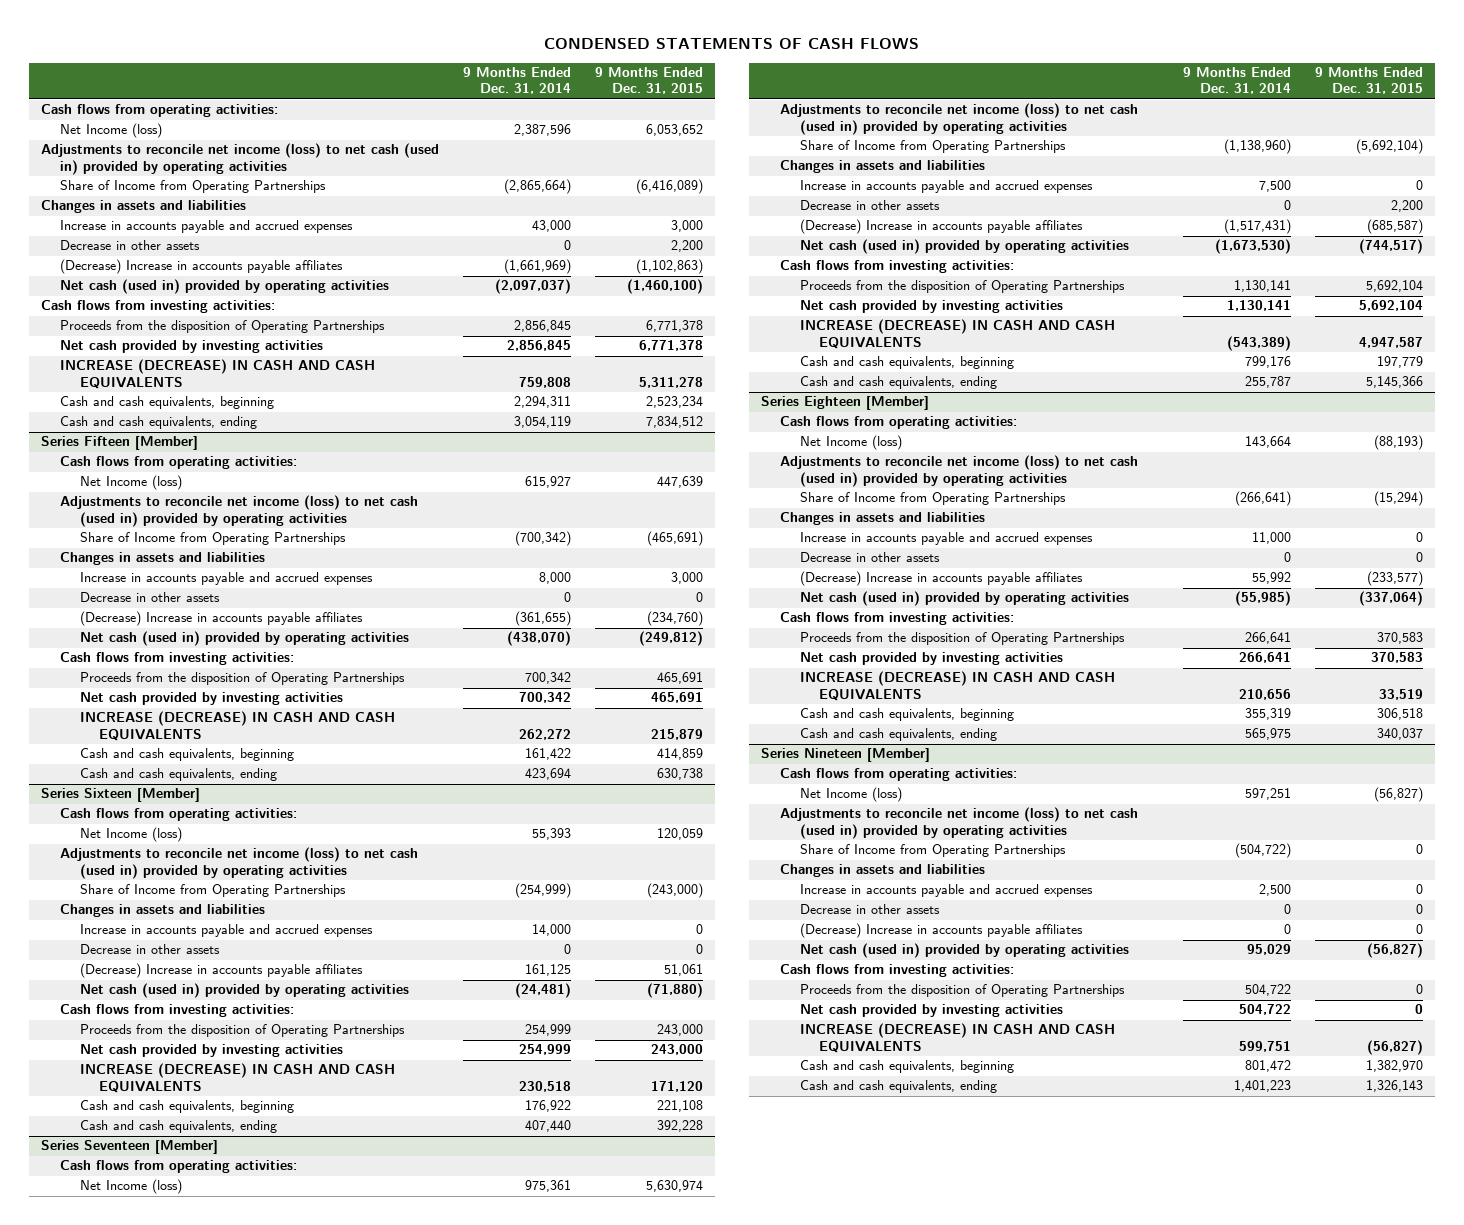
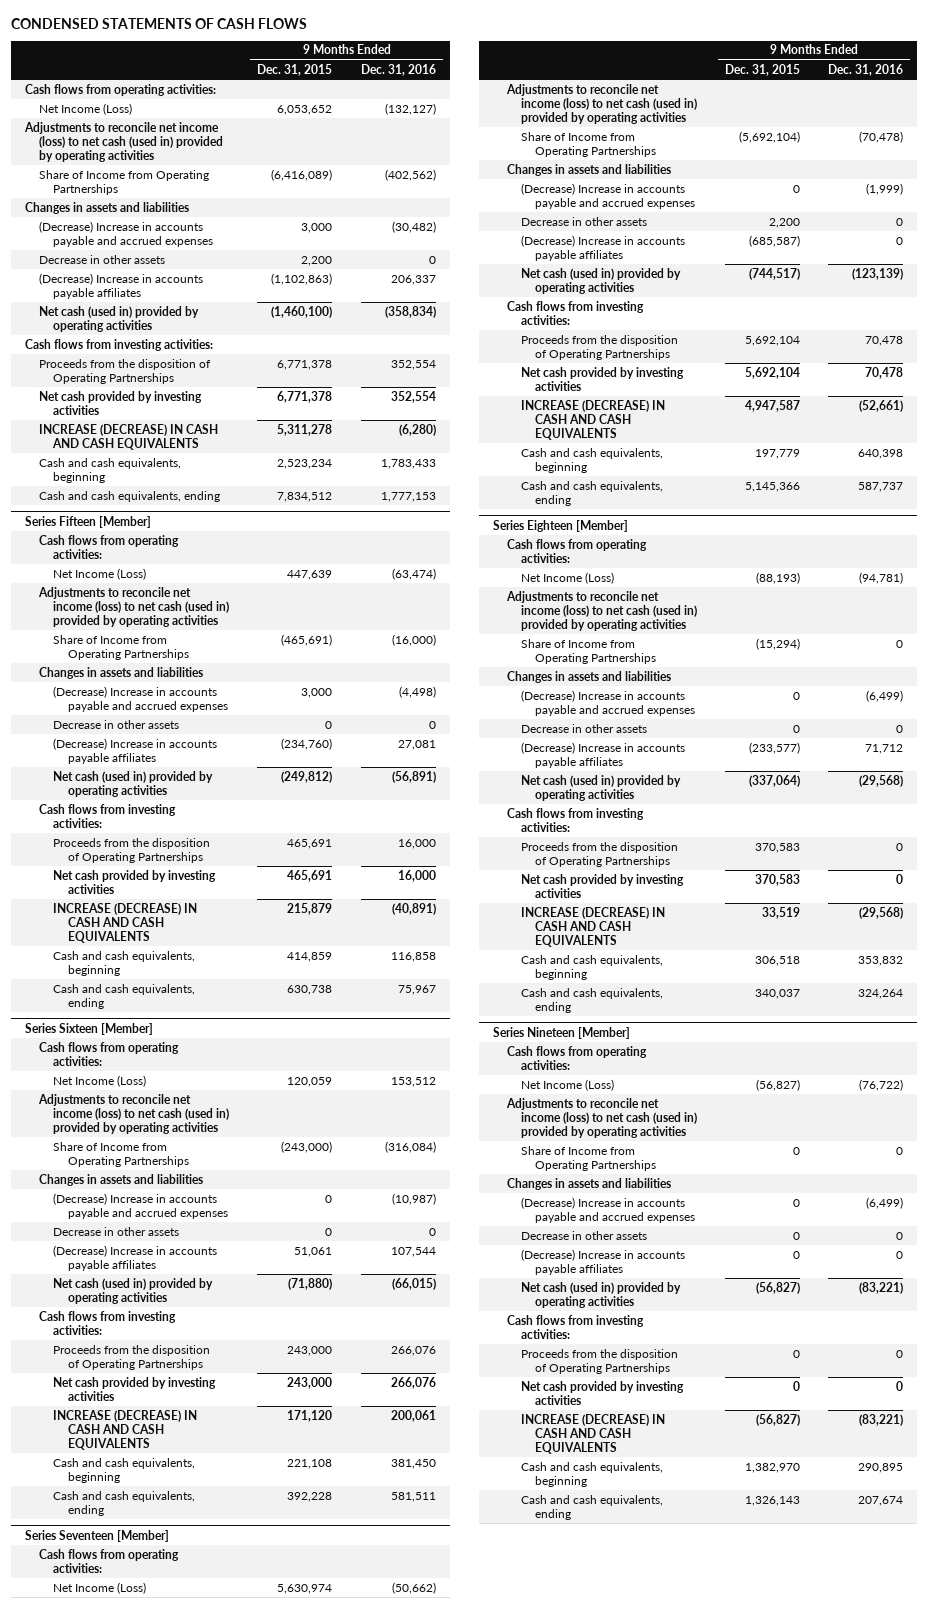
[462,67,571,95] 9 Months Ended Dec. 31, 2014 -> none
none -> [360,63,436,76] Dec. 31, 2016
[60,123,163,139] Net Income (loss) -> [39,102,133,115] Net Income (Loss)
[60,220,354,234] Increase in accounts payable and accrued expenses -> [39,220,214,247] (Decrease) Increase in accounts payable and accrued expenses
[79,475,182,491] Net Income (loss) -> [53,567,147,580] Net Income (Loss)
[79,572,373,586] Increase in accounts payable and accrued expenses -> [53,685,228,712] (Decrease) Increase in accounts payable and accrued expenses
[79,827,182,843] Net Income (loss) -> [53,1074,147,1087] Net Income (Loss)
[79,924,373,938] Increase in accounts payable and accrued expenses -> [53,1192,228,1219] (Decrease) Increase in accounts payable and accrued expenses
[79,1179,182,1195] Net Income (loss) -> [53,1581,147,1594] Net Income (Loss)
[799,180,1093,194] Increase in accounts payable and accrued expenses -> [521,182,696,209] (Decrease) Increase in accounts payable and accrued expenses
[799,435,902,451] Net Income (loss) -> [521,571,615,584] Net Income (Loss)
[799,532,1093,546] Increase in accounts payable and accrued expenses -> [521,689,696,716] (Decrease) Increase in accounts payable and accrued expenses
[799,787,902,803] Net Income (loss) -> [521,1078,615,1091] Net Income (Loss)
[799,884,1093,898] Increase in accounts payable and accrued expenses -> [521,1196,696,1223] (Decrease) Increase in accounts payable and accrued expenses

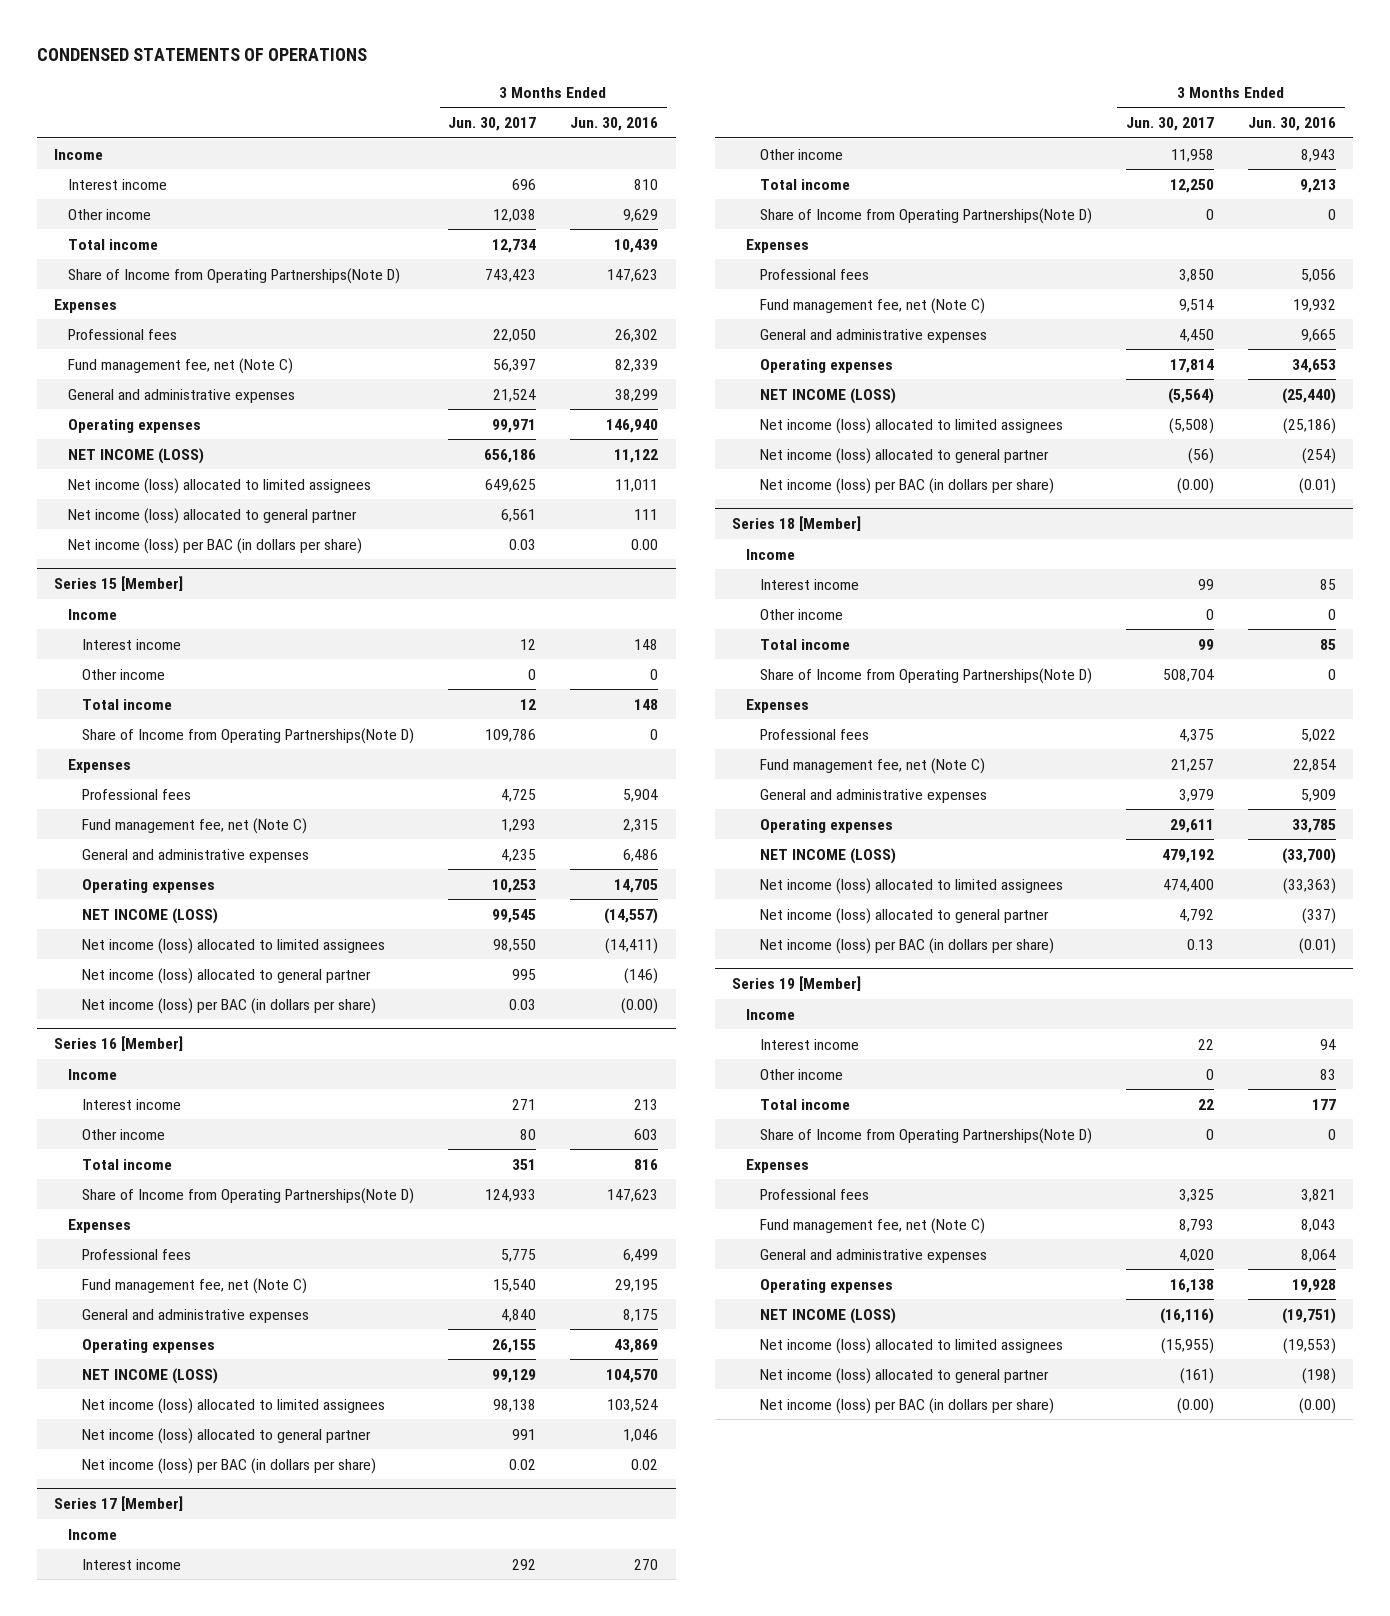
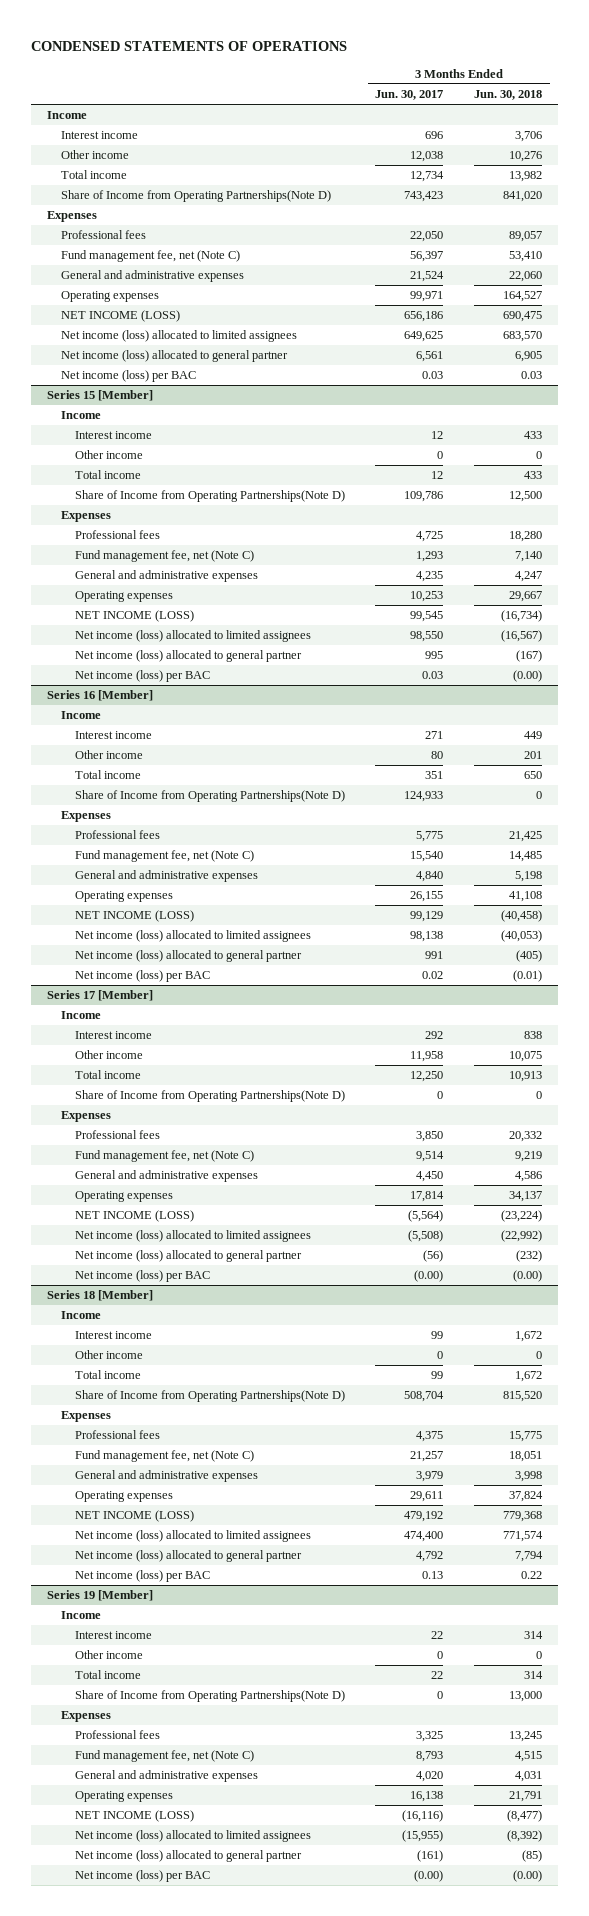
[570,117,659,132] Jun. 30, 2016 -> none
none -> [474,90,543,101] Jun. 30, 2018
[68,537,363,554] Net income (loss) per BAC (in dollars per share) -> [60,370,196,383] Net income (loss) per BAC
[82,997,377,1014] Net income (loss) per BAC (in dollars per share) -> [74,670,210,683] Net income (loss) per BAC
[82,1457,377,1474] Net income (loss) per BAC (in dollars per share) -> [74,970,210,983] Net income (loss) per BAC
[759,477,1054,494] Net income (loss) per BAC (in dollars per share) -> [74,1270,210,1283] Net income (loss) per BAC
[759,937,1054,954] Net income (loss) per BAC (in dollars per share) -> [74,1570,210,1583] Net income (loss) per BAC
[759,1397,1054,1414] Net income (loss) per BAC (in dollars per share) -> [74,1870,210,1883] Net income (loss) per BAC

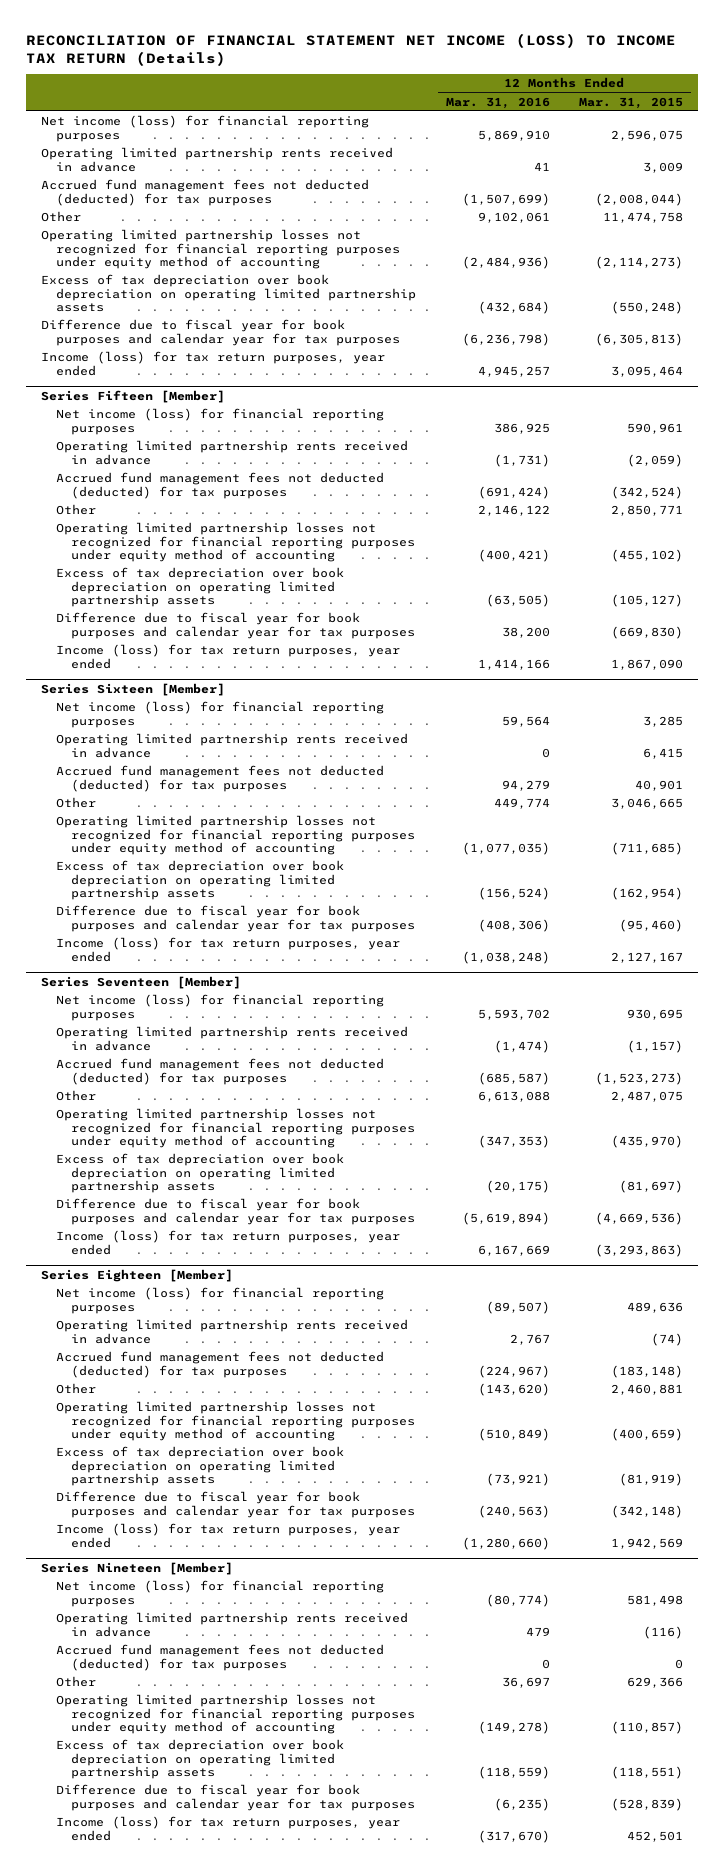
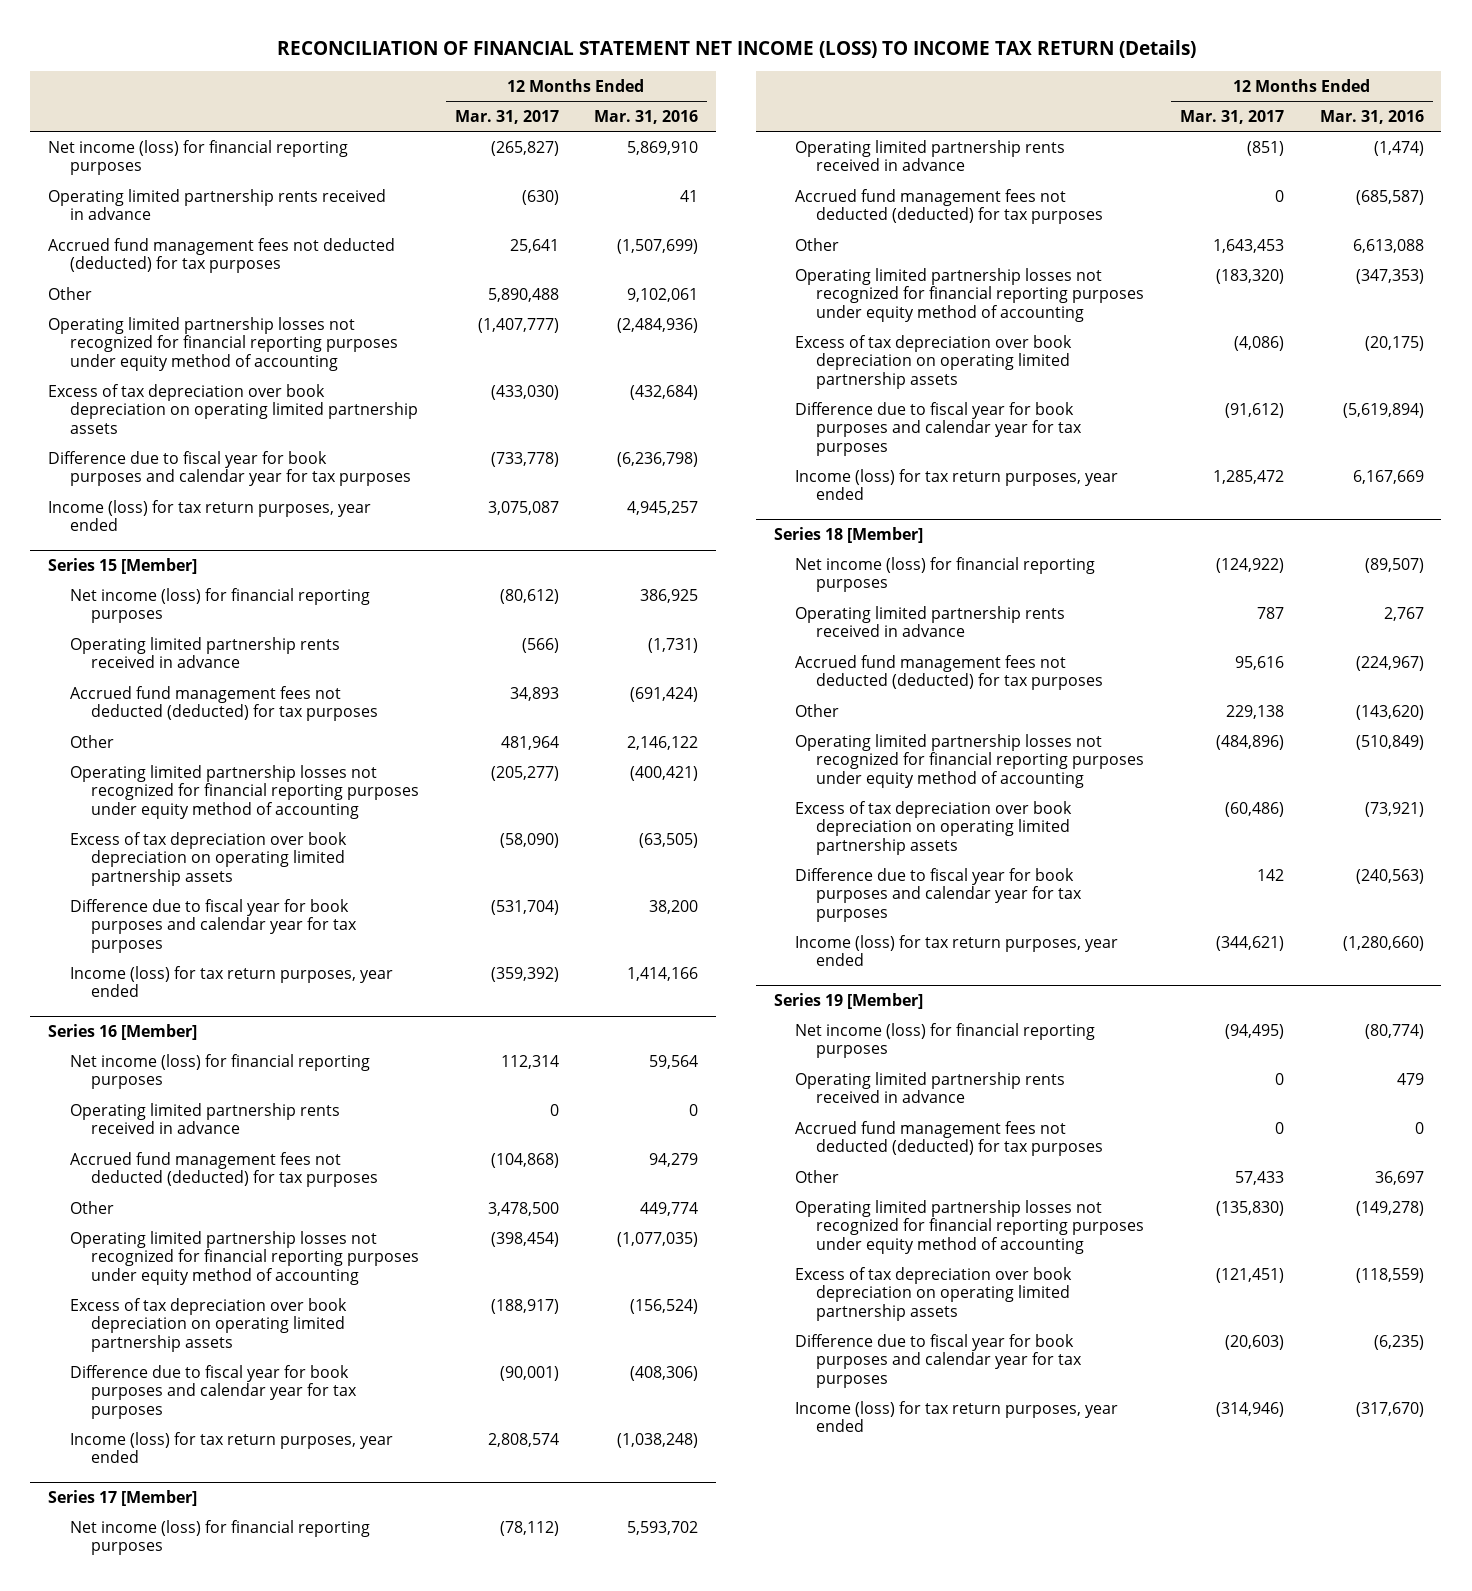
[579,96,684,109] Mar. 31, 2015 -> none
none -> [454,109,559,124] Mar. 31, 2017
[41,389,226,403] Series Fifteen [Member] -> [48,558,198,575] Series 15 [Member]
[41,682,226,696] Series Sixteen [Member] -> [48,1024,198,1041] Series 16 [Member]
[41,975,242,989] Series Seventeen [Member] -> [48,1490,198,1507] Series 17 [Member]
[41,1268,234,1282] Series Eighteen [Member] -> [773,527,923,544] Series 18 [Member]
[41,1561,234,1575] Series Nineteen [Member] -> [773,993,923,1010] Series 19 [Member]

